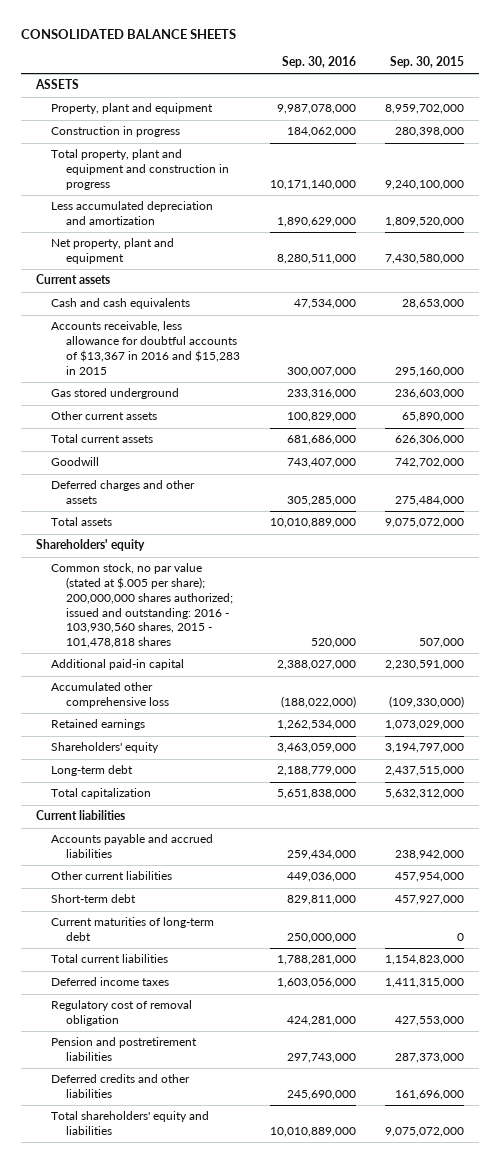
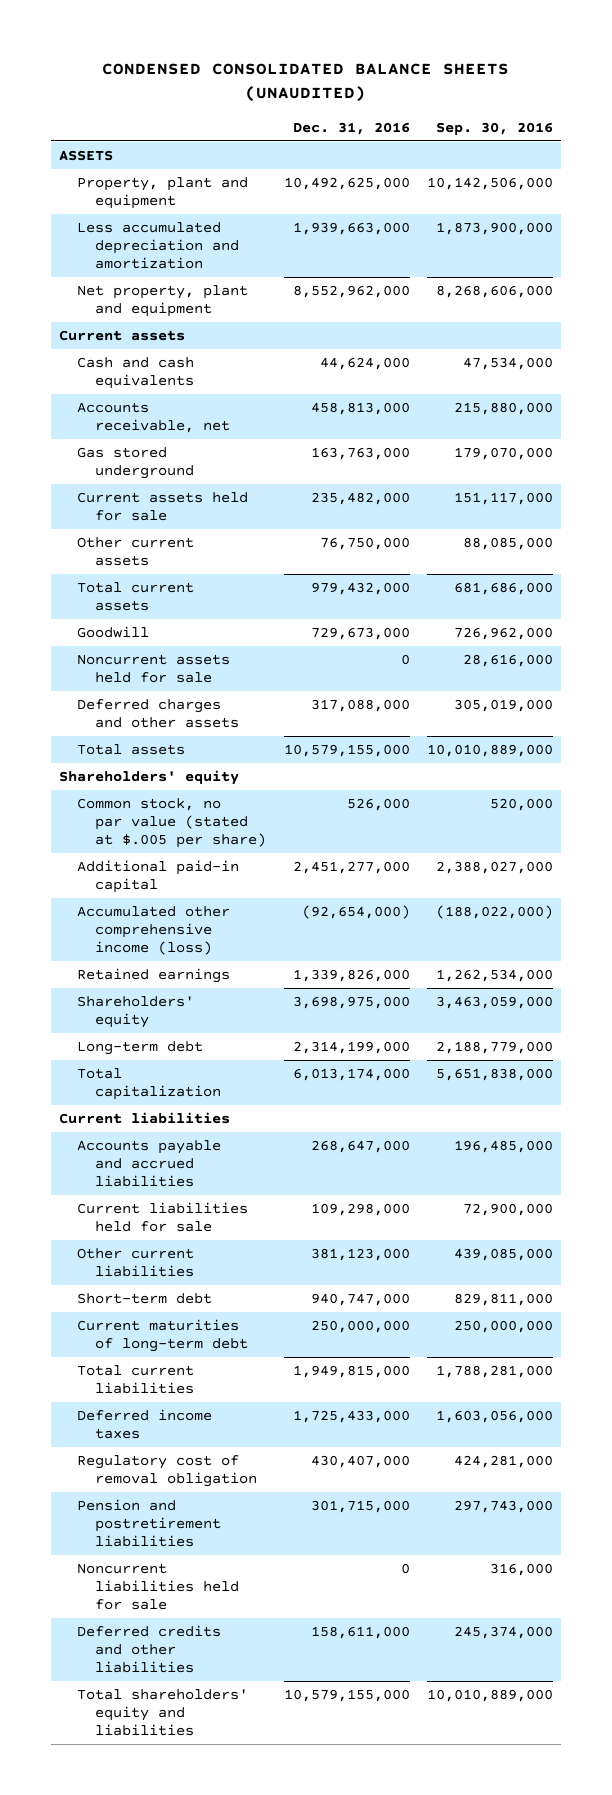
[21,29,237,40] CONSOLIDATED BALANCE SHEETS -> [101,63,509,103] CONDENSED CONSOLIDATED BALANCE SHEETS (UNAUDITED)
[390,56,465,69] Sep. 30, 2015 -> none
none -> [292,121,410,135] Dec. 31, 2016
[51,126,181,138] Construction in progress -> none
[51,149,230,190] Total property, plant and equipment and construction in progress -> none
[276,104,356,115] 9,987,078,000 -> [426,177,553,191] 10,142,506,000
[276,217,356,228] 1,890,629,000 -> [435,222,553,236] 1,873,900,000
[276,254,356,265] 8,280,511,000 -> [435,285,553,299] 8,268,606,000
[51,321,241,375] Accounts receivable, less allowance for doubtful accounts of $13,367 in 2016 and $15,283 in 2015 -> none
none -> [77,402,231,434] Accounts receivable, net
[286,389,356,400] 233,316,000 -> [453,447,553,461] 179,070,000
none -> [77,492,249,522] Current assets held for sale
[286,412,356,423] 100,829,000 -> [462,537,553,551] 88,085,000
[286,458,356,469] 743,407,000 -> [453,627,553,641] 726,962,000
none -> [77,654,231,684] Noncurrent assets held for sale
[286,496,356,507] 305,285,000 -> [453,699,553,713] 305,019,000
[51,563,234,648] Common stock, no par value (stated at $.005 per share); 200,000,000 shares authorized; issued and outstanding: 2016 - 103,930,560 shares, 2015 - 101,478,818 shares -> [77,798,267,849] Common stock, no par value (stated at $.005 per share)
[51,682,170,709] Accumulated other comprehensive loss -> [77,906,231,956] Accumulated other comprehensive income (loss)
[286,850,356,861] 259,434,000 -> [453,1140,553,1154] 196,485,000
none -> [77,1202,249,1233] Current liabilities held for sale
[286,872,356,883] 449,036,000 -> [453,1248,553,1262] 439,085,000
none -> [77,1563,240,1611] Noncurrent liabilities held for sale
[286,1090,356,1101] 245,690,000 -> [453,1626,553,1640] 245,374,000

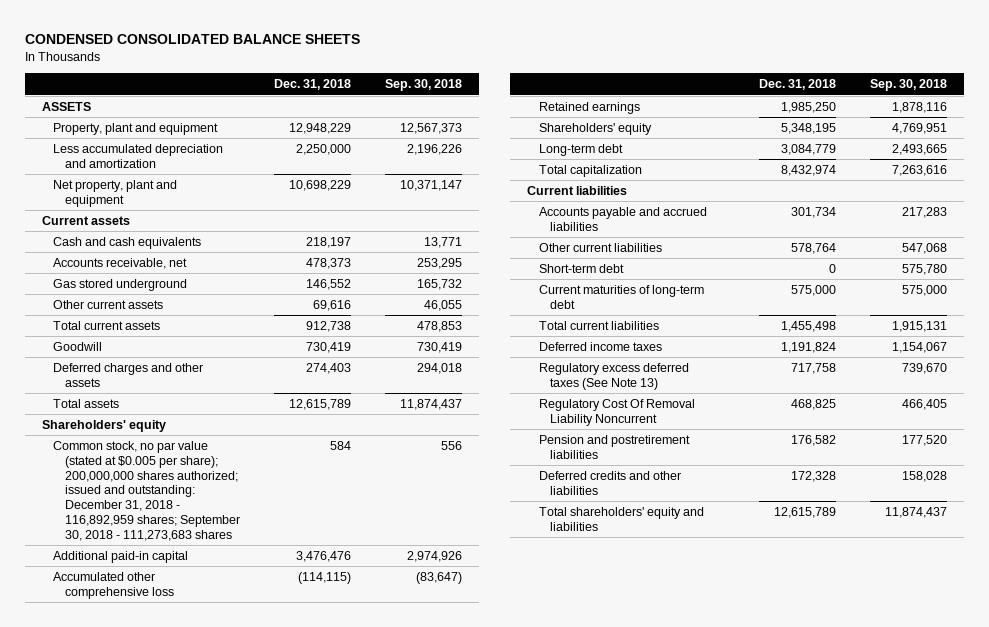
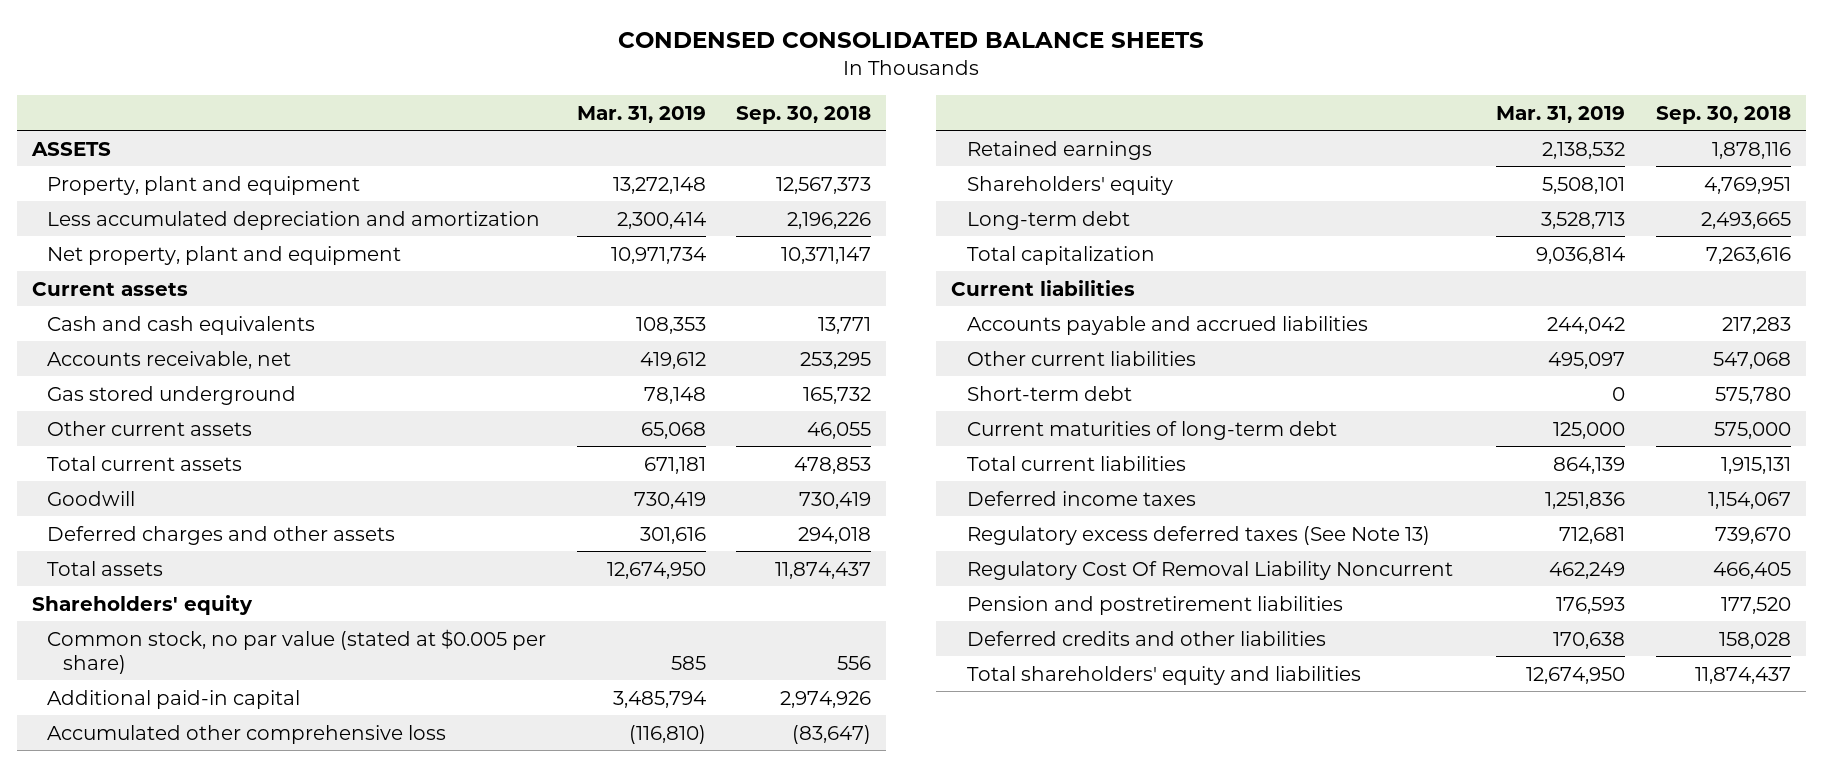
[273,79,351,91] Dec. 31, 2018 -> none
none -> [576,105,706,123] Mar. 31, 2019
[53,441,240,541] Common stock, no par value (stated at $0.005 per share); 200,000,000 shares authorized; issued and outstanding: December 31, 2018 - 116,892,959 shares; September 30, 2018 - 111,273,683 shares -> [47,628,547,674] Common stock, no par value (stated at $0.005 per share)

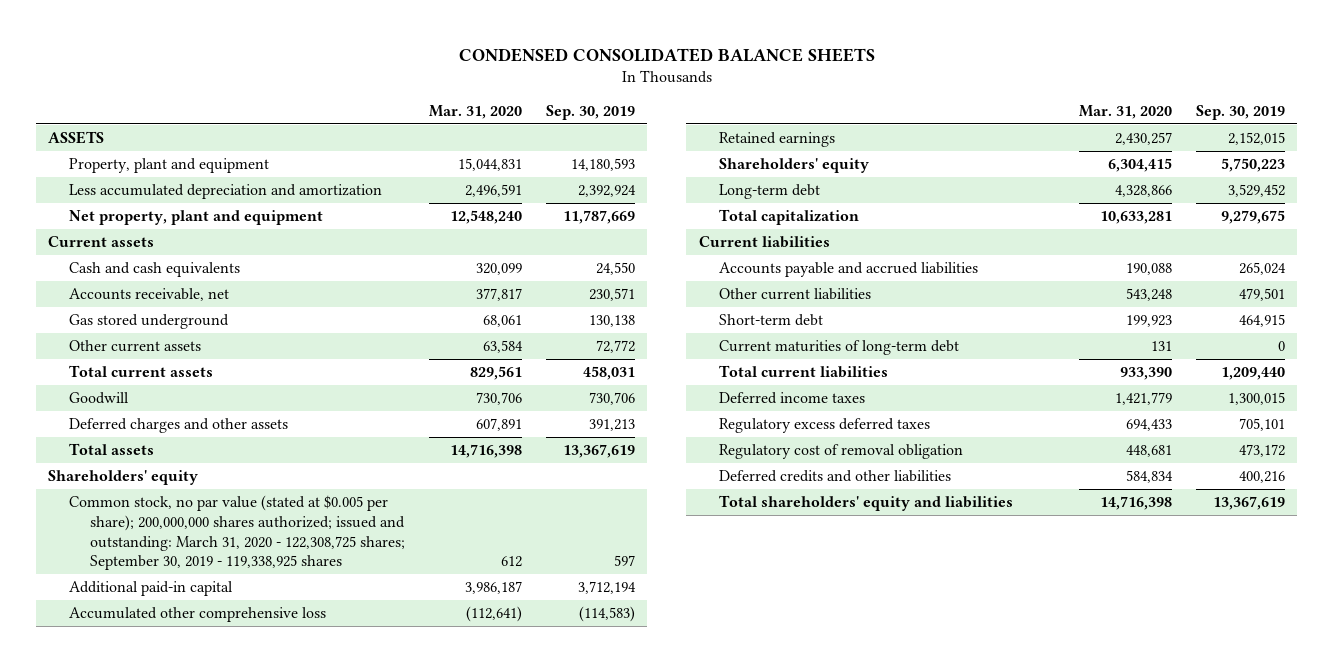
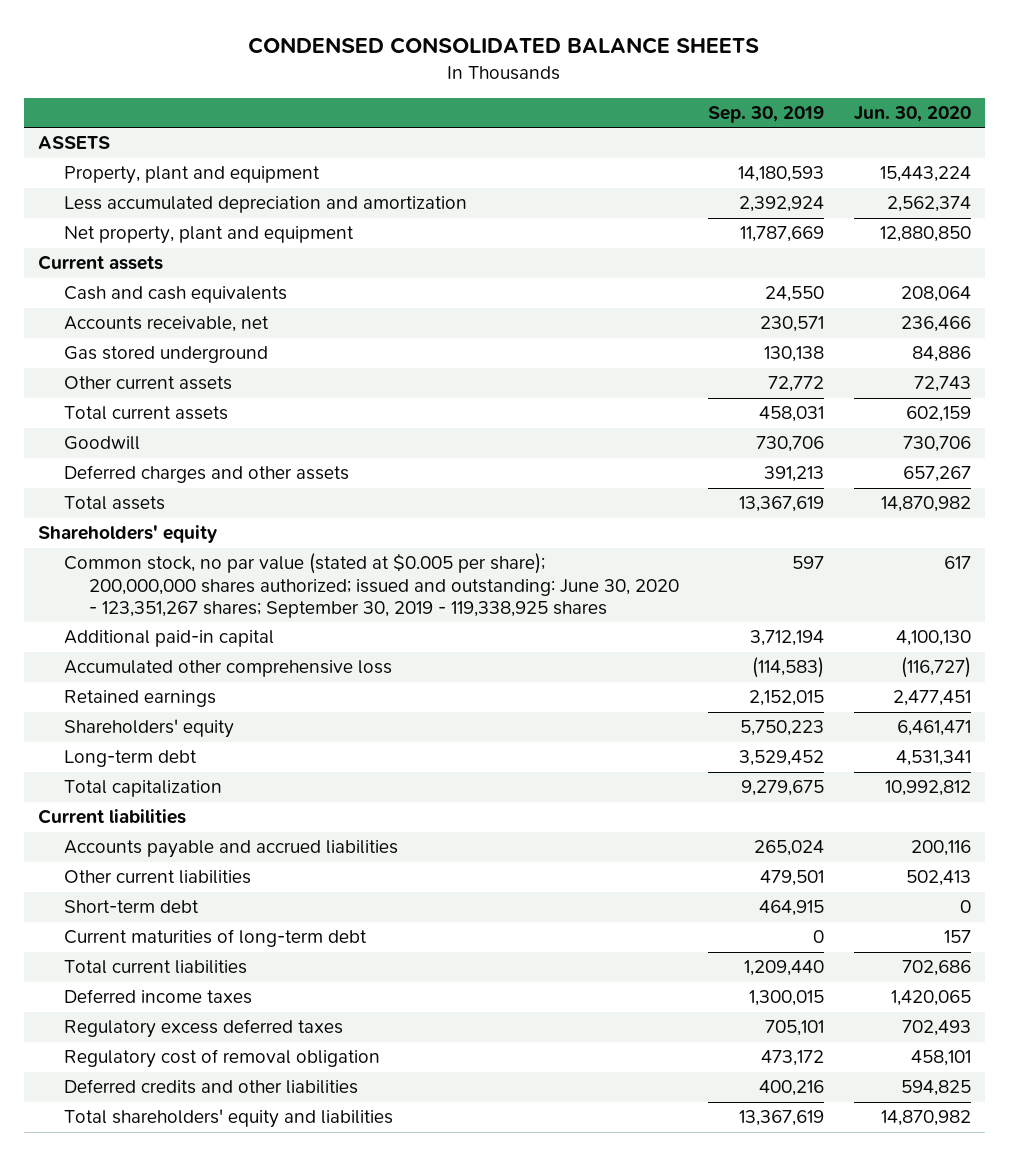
[428,105,522,120] Mar. 31, 2020 -> none
none -> [853,106,971,123] Jun. 30, 2020
[68,495,405,571] Common stock, no par value (stated at $0.005 per share); 200,000,000 shares authorized; issued and outstanding: March 31, 2020 - 122,308,725 shares; September 30, 2019 - 119,338,925 shares -> [63,553,680,618] Common stock, no par value (stated at $0.005 per share); 200,000,000 shares authorized; issued and outstanding: June 30, 2020 - 123,351,267 shares; September 30, 2019 - 119,338,925 shares

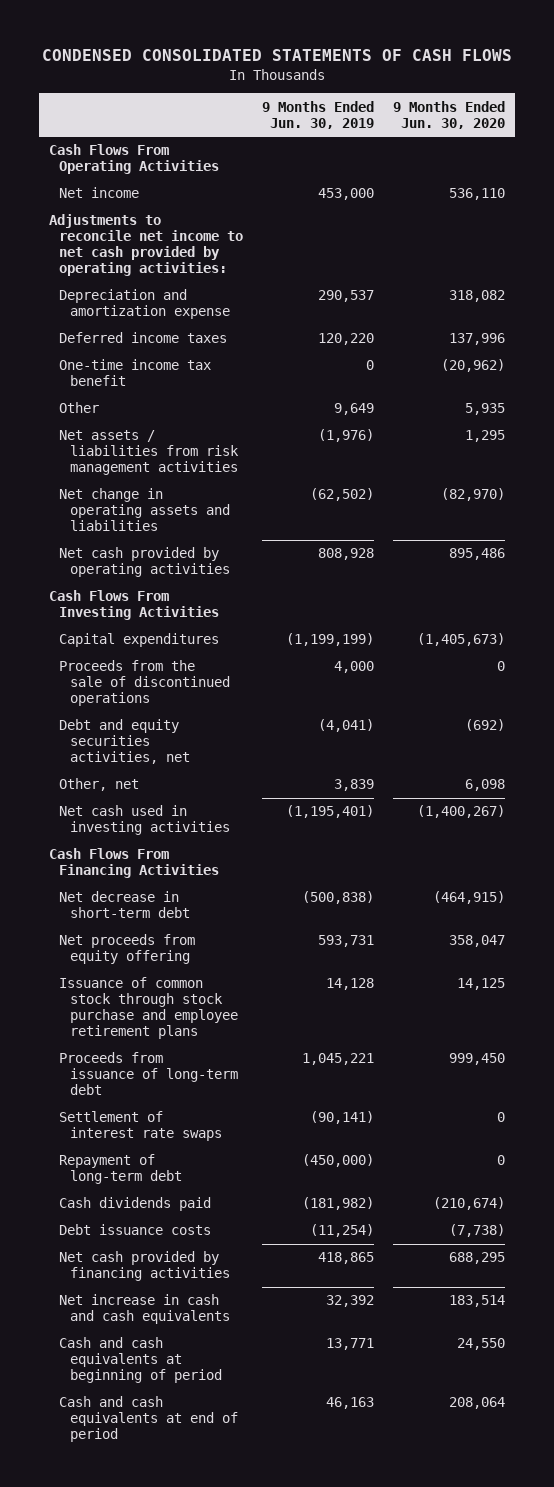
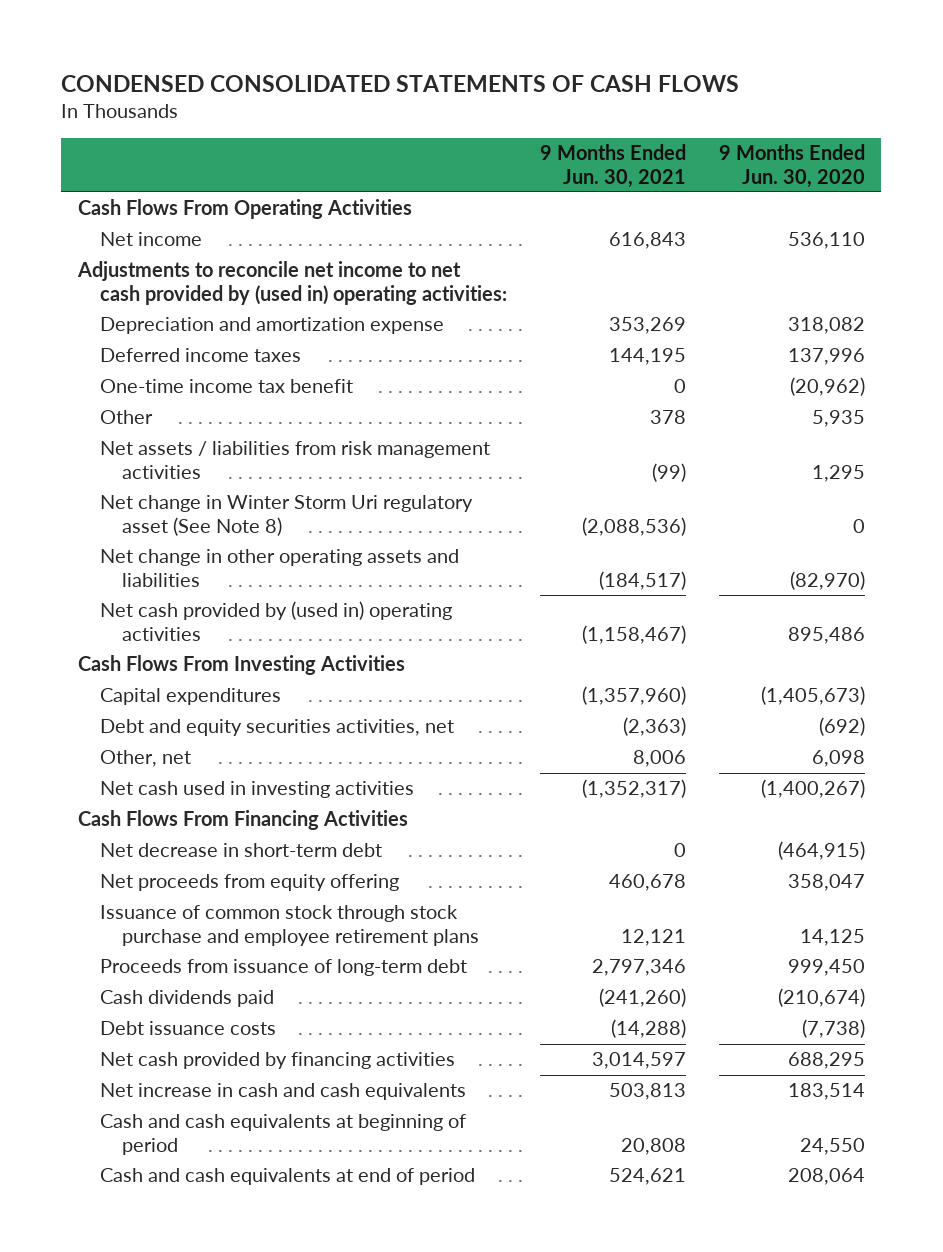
[262,100,375,129] 9 Months Ended Jun. 30, 2019 -> none
none -> [539,144,686,188] 9 Months Ended Jun. 30, 2021
[48,214,244,277] Adjustments to reconcile net income to net cash provided by operating activities: -> [76,261,507,305] Adjustments to reconcile net income to net cash provided by (used in) operating activities:
none -> [99,495,473,536] Net change in Winter Storm Uri regulatory asset (See Note 8)
[59,488,230,532] Net change in operating assets and liabilities -> [99,549,459,587] Net change in other operating assets and liabilities
[59,547,230,578] Net cash provided by operating activities -> [99,601,452,641] Net cash provided by (used in) operating activities
[59,660,230,707] Proceeds from the sale of discontinued operations -> none
[59,1111,222,1142] Settlement of interest rate swaps -> none
[59,1154,182,1185] Repayment of long-term debt -> none

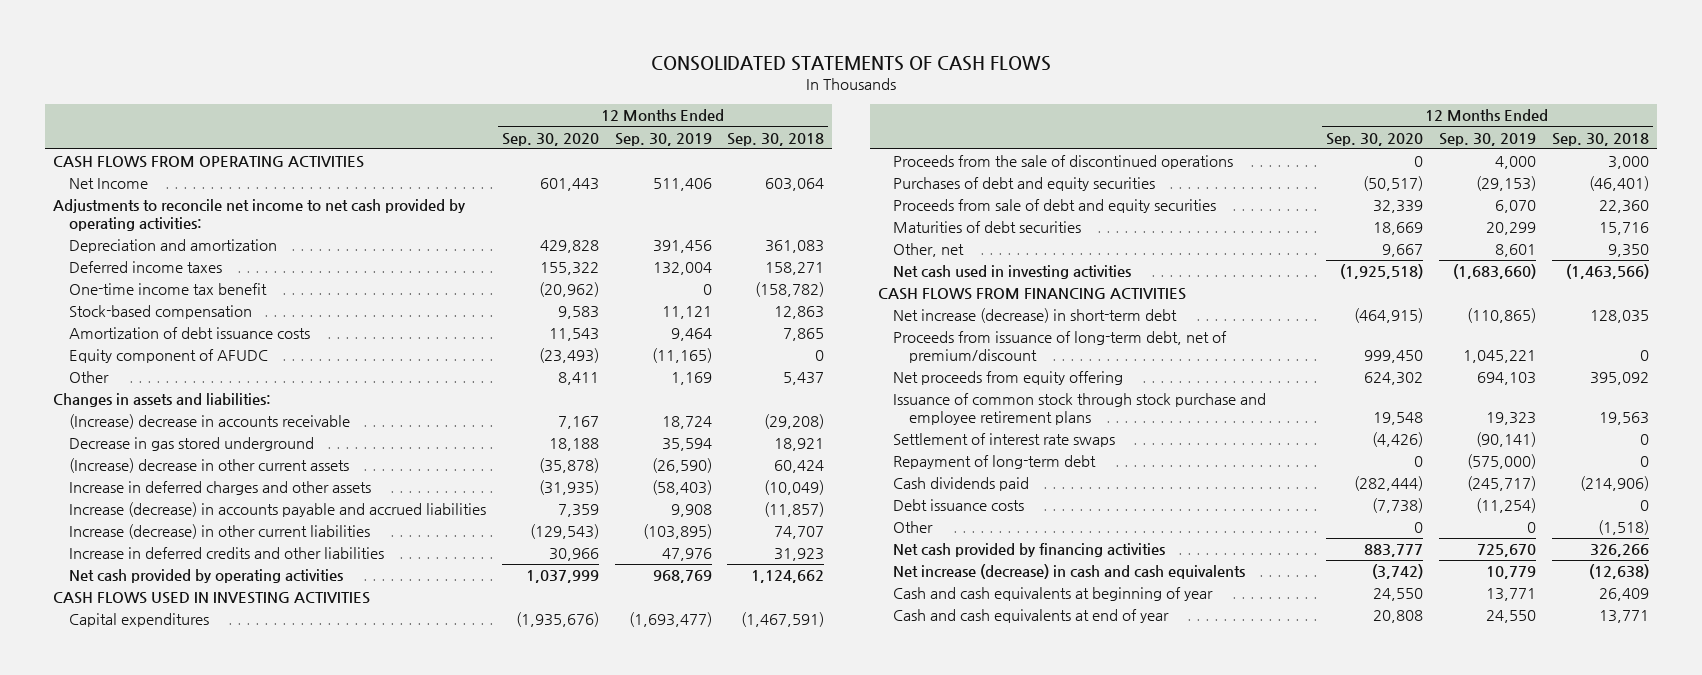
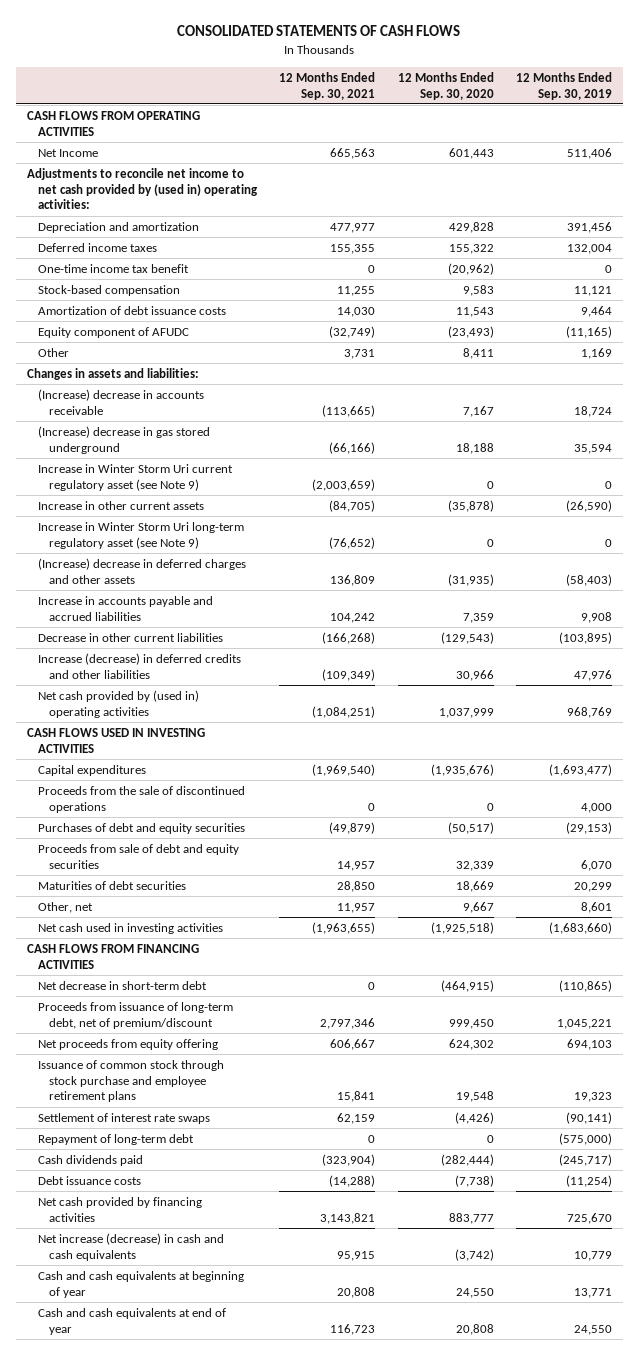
[727,132,825,146] Sep. 30, 2018 -> none
none -> [279,71,376,100] 12 Months Ended Sep. 30, 2021
[53,199,467,231] Adjustments to reconcile net income to net cash provided by operating activities: -> [27,167,258,210] Adjustments to reconcile net income to net cash provided by (used in) operating activities:
[68,437,314,452] Decrease in gas stored underground -> [37,425,210,454] (Increase) decrease in gas stored underground
none -> [37,463,233,491] Increase in Winter Storm Uri current regulatory asset (see Note 9)
[68,458,349,474] (Increase) decrease in other current assets -> [37,500,204,510] Increase in other current assets
none -> [37,521,244,549] Increase in Winter Storm Uri long-term regulatory asset (see Note 9)
[68,481,371,496] Increase in deferred charges and other assets -> [37,557,246,584] (Increase) decrease in deferred charges and other assets
[68,502,486,518] Increase (decrease) in accounts payable and accrued liabilities -> [37,595,213,621] Increase in accounts payable and accrued liabilities
[68,524,370,540] Increase (decrease) in other current liabilities -> [37,632,223,642] Decrease in other current liabilities
[68,547,384,560] Increase in deferred credits and other liabilities -> [37,652,241,679] Increase (decrease) in deferred credits and other liabilities
[68,569,343,584] Net cash provided by operating activities -> [37,689,199,718] Net cash provided by (used in) operating activities
[893,308,1178,324] Net increase (decrease) in short-term debt -> [37,980,207,990] Net decrease in short-term debt
[893,521,934,534] Other -> none

